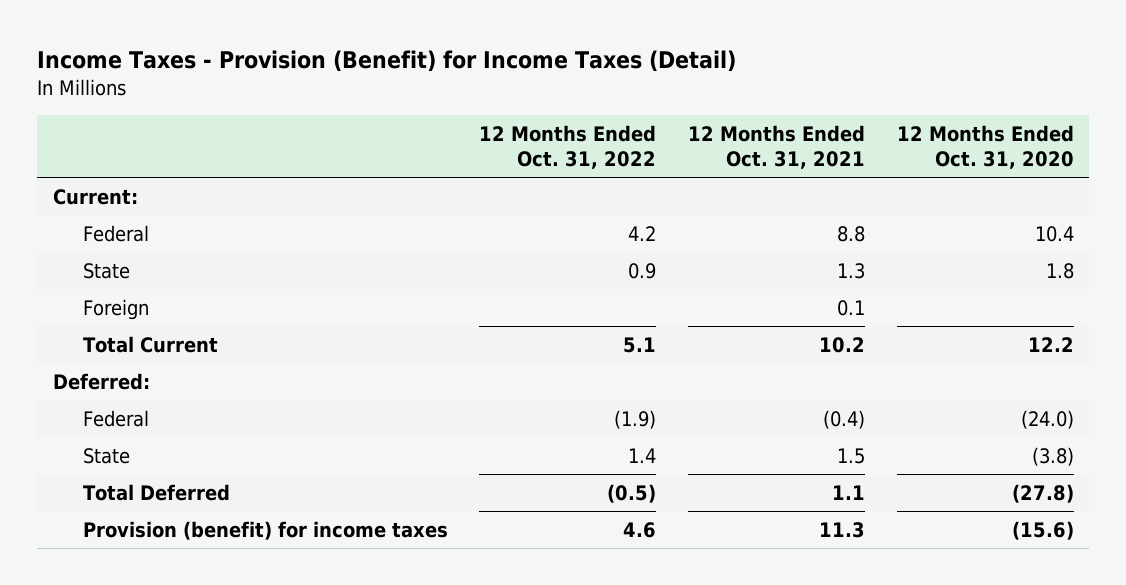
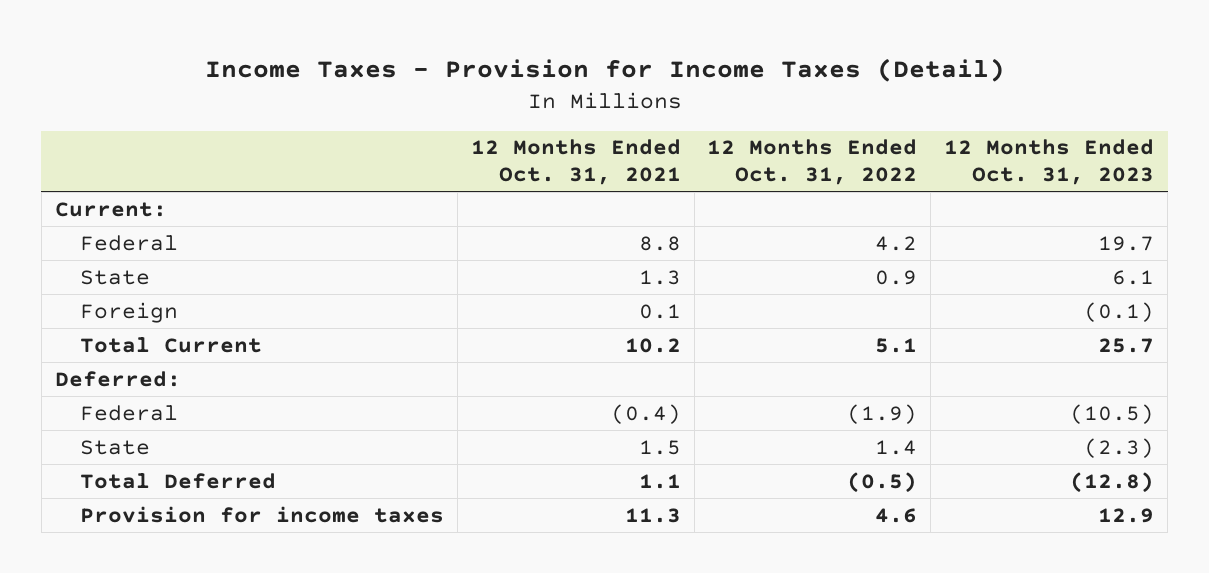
[36,50,736,73] Income Taxes - Provision (Benefit) for Income Taxes (Detail) -> [204,57,1005,82] Income Taxes - Provision for Income Taxes (Detail)
[896,125,1074,170] 12 Months Ended Oct. 31, 2020 -> none
none -> [944,139,1155,185] 12 Months Ended Oct. 31, 2023
[82,520,448,540] Provision (benefit) for income taxes -> [79,505,444,523] Provision for income taxes

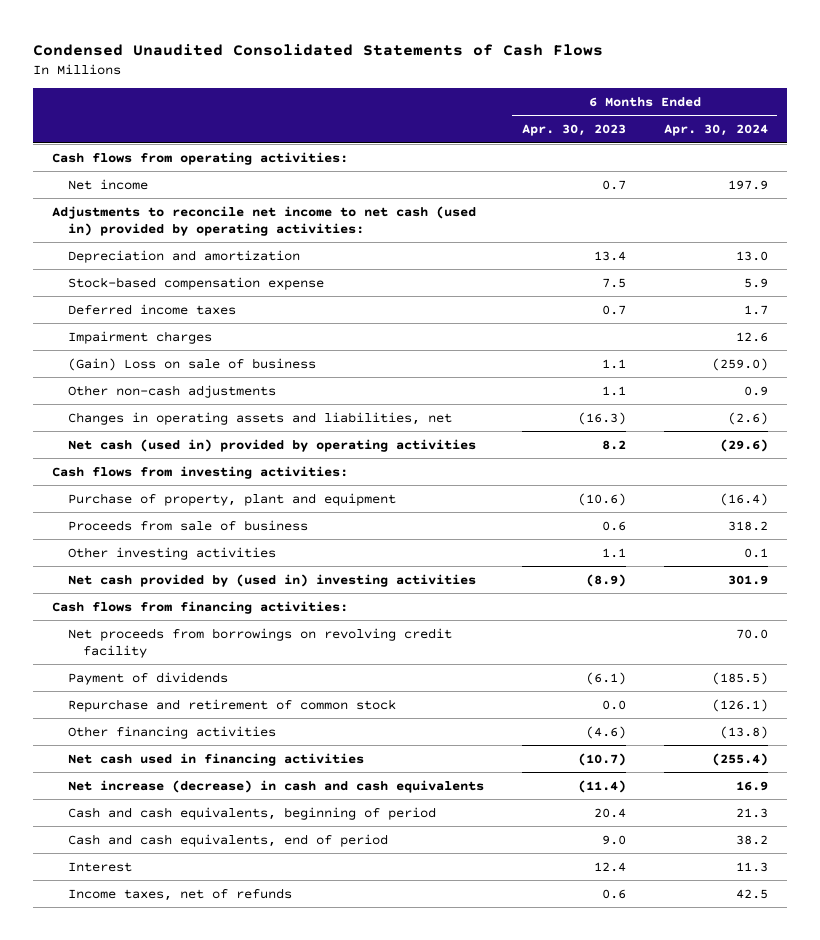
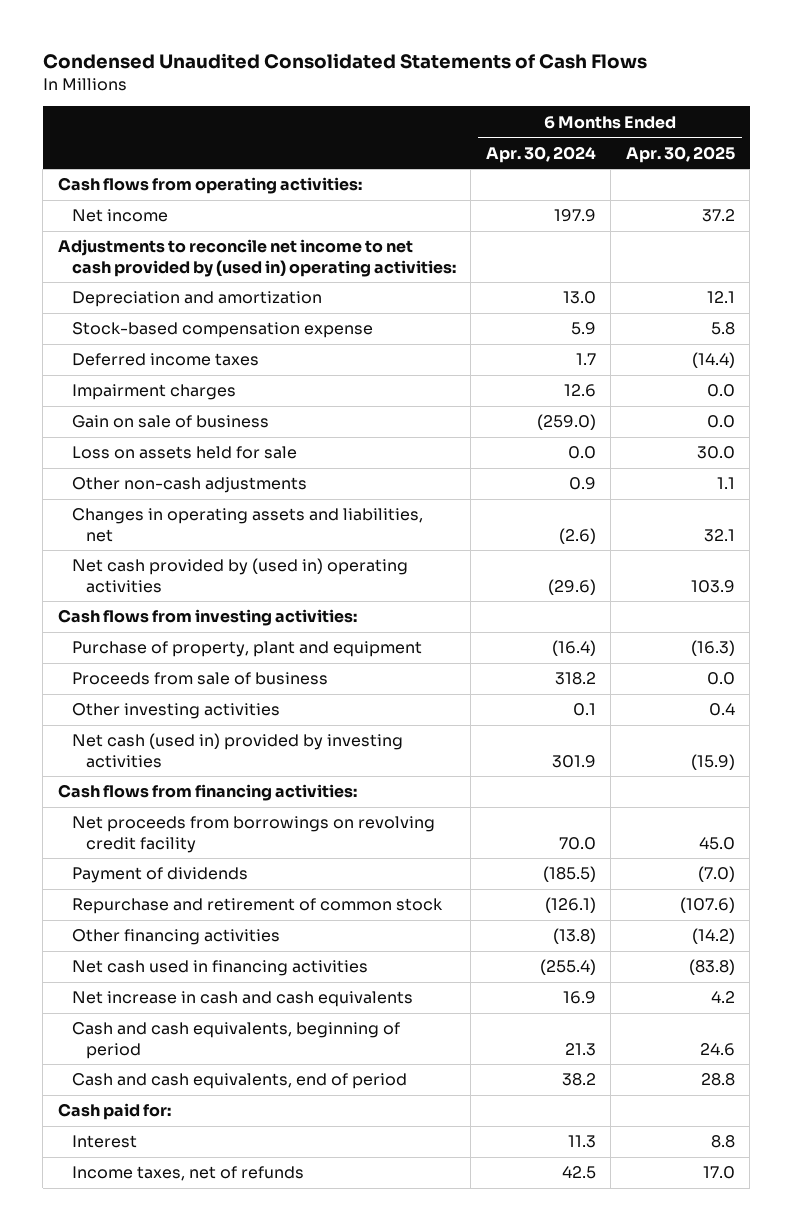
[521,124,626,137] Apr. 30, 2023 -> none
none -> [625,145,735,163] Apr. 30, 2025
[51,205,476,236] Adjustments to reconcile net income to net cash (used in) provided by operating activities: -> [57,239,456,277] Adjustments to reconcile net income to net cash provided by (used in) operating activities:
[67,357,316,371] (Gain) Loss on sale of business -> [71,415,269,429] Gain on sale of business
none -> [71,446,297,460] Loss on assets held for sale
[67,438,476,452] Net cash (used in) provided by operating activities -> [71,558,408,593] Net cash provided by (used in) operating activities
[67,573,476,587] Net cash provided by (used in) investing activities -> [71,733,403,768] Net cash (used in) provided by investing activities
[67,779,484,793] Net increase (decrease) in cash and cash equivalents -> [71,991,413,1008] Net increase in cash and cash equivalents
none -> [57,1103,171,1121] Cash paid for:

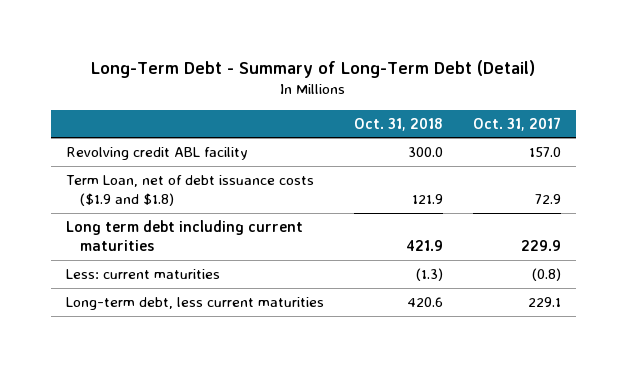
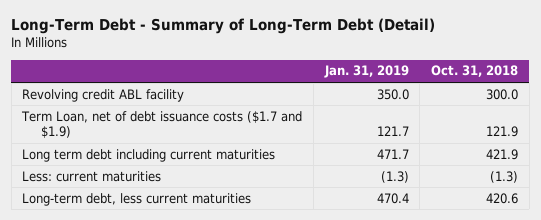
[472,116,561,131] Oct. 31, 2017 -> none
none -> [323,65,409,79] Jan. 31, 2019
[65,175,314,207] Term Loan, net of debt issuance costs ($1.9 and $1.8) -> [21,110,303,139] Term Loan, net of debt issuance costs ($1.7 and $1.9)

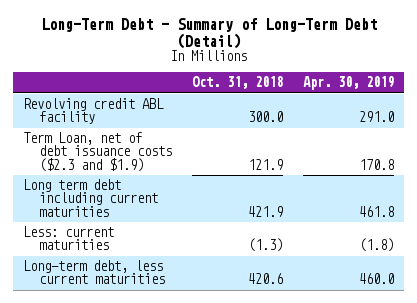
[323,65,409,79] Jan. 31, 2019 -> none
none -> [303,76,395,91] Apr. 30, 2019
[21,110,303,139] Term Loan, net of debt issuance costs ($1.7 and $1.9) -> [23,132,173,172] Term Loan, net of debt issuance costs ($2.3 and $1.9)

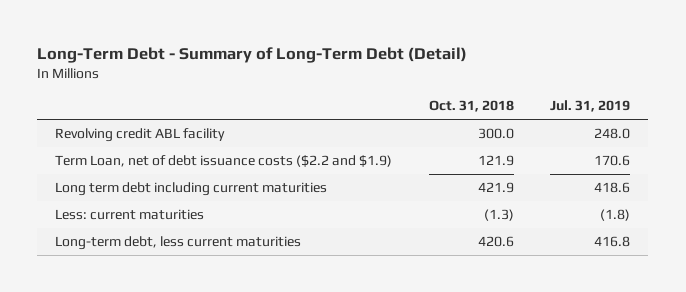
[303,76,395,91] Apr. 30, 2019 -> none
none -> [550,100,631,113] Jul. 31, 2019
[23,132,173,172] Term Loan, net of debt issuance costs ($2.3 and $1.9) -> [55,154,393,167] Term Loan, net of debt issuance costs ($2.2 and $1.9)

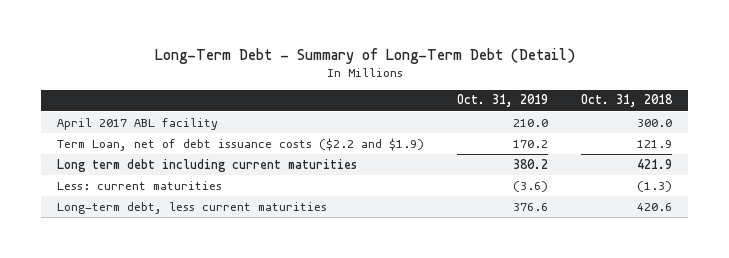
[550,100,631,113] Jul. 31, 2019 -> none
none -> [457,94,549,108] Oct. 31, 2019
[55,127,226,142] Revolving credit ABL facility -> [57,117,219,130] April 2017 ABL facility

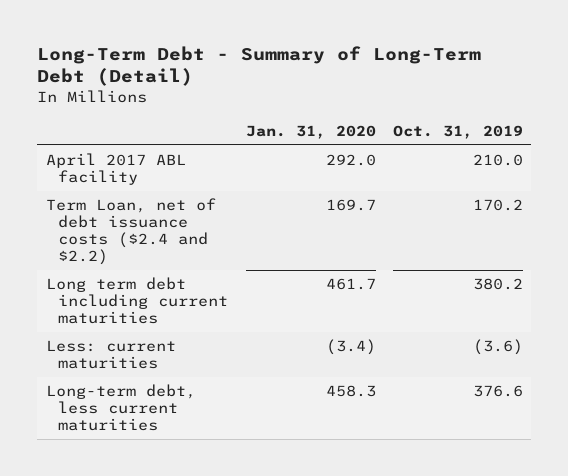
[580,94,673,108] Oct. 31, 2018 -> none
none -> [245,125,376,140] Jan. 31, 2020
[57,137,425,151] Term Loan, net of debt issuance costs ($2.2 and $1.9) -> [45,198,216,266] Term Loan, net of debt issuance costs ($2.4 and $2.2)

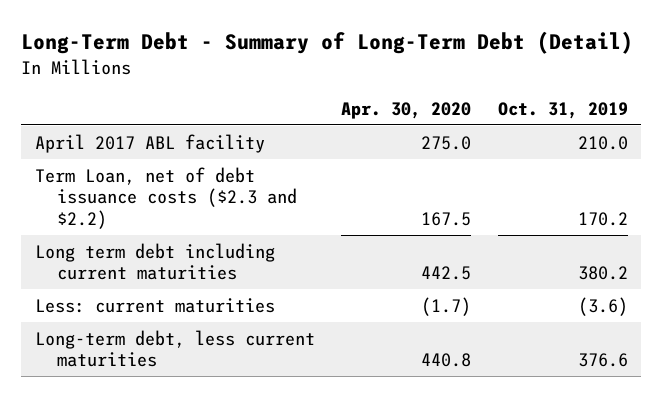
[245,125,376,140] Jan. 31, 2020 -> none
none -> [341,101,472,119] Apr. 30, 2020
[45,198,216,266] Term Loan, net of debt issuance costs ($2.4 and $2.2) -> [34,166,298,230] Term Loan, net of debt issuance costs ($2.3 and $2.2)

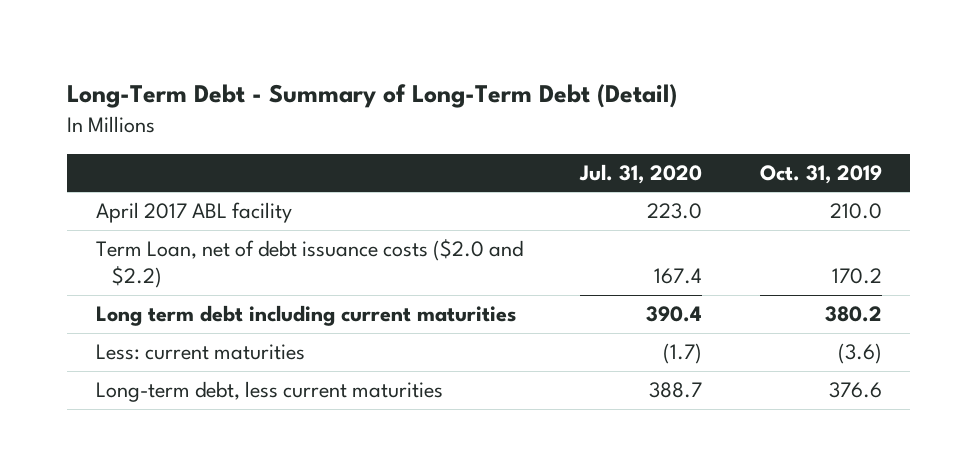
[341,101,472,119] Apr. 30, 2020 -> none
none -> [579,163,703,184] Jul. 31, 2020
[34,166,298,230] Term Loan, net of debt issuance costs ($2.3 and $2.2) -> [96,239,524,289] Term Loan, net of debt issuance costs ($2.0 and $2.2)

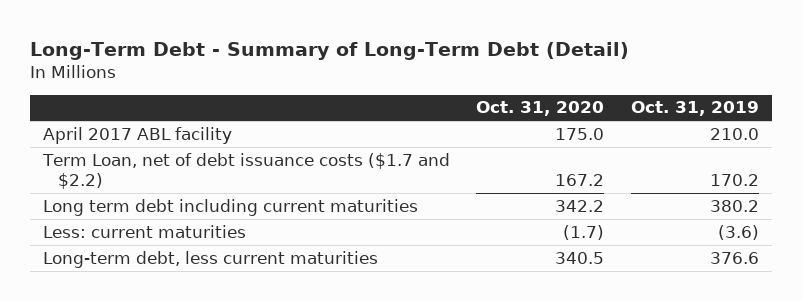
[579,163,703,184] Jul. 31, 2020 -> none
none -> [476,101,605,117] Oct. 31, 2020
[96,239,524,289] Term Loan, net of debt issuance costs ($2.0 and $2.2) -> [42,152,451,190] Term Loan, net of debt issuance costs ($1.7 and $2.2)

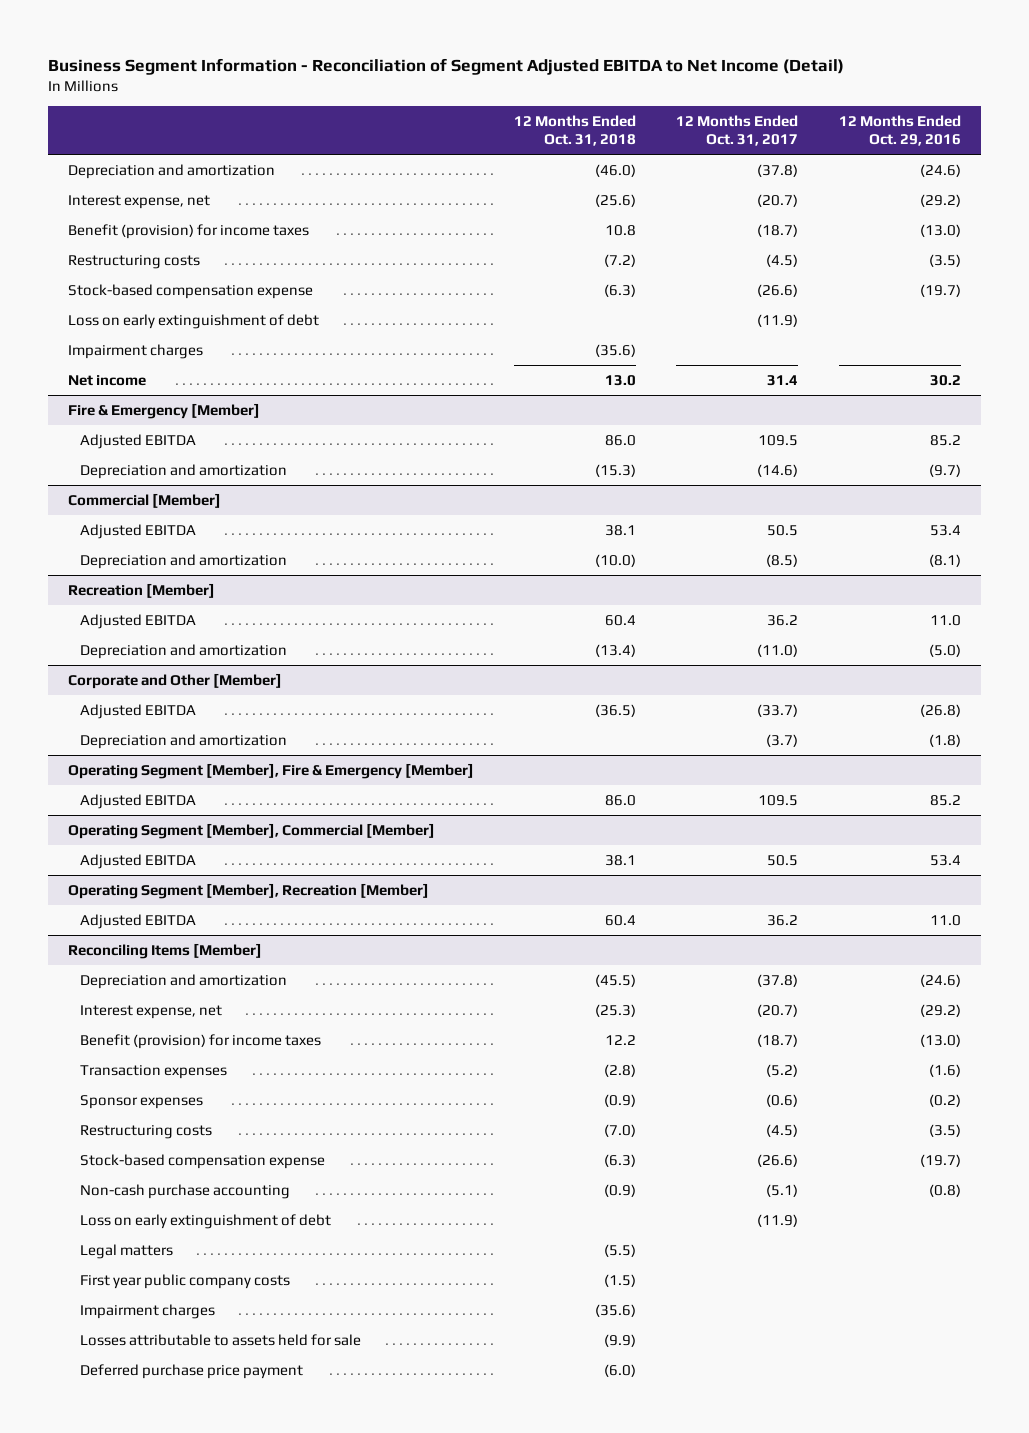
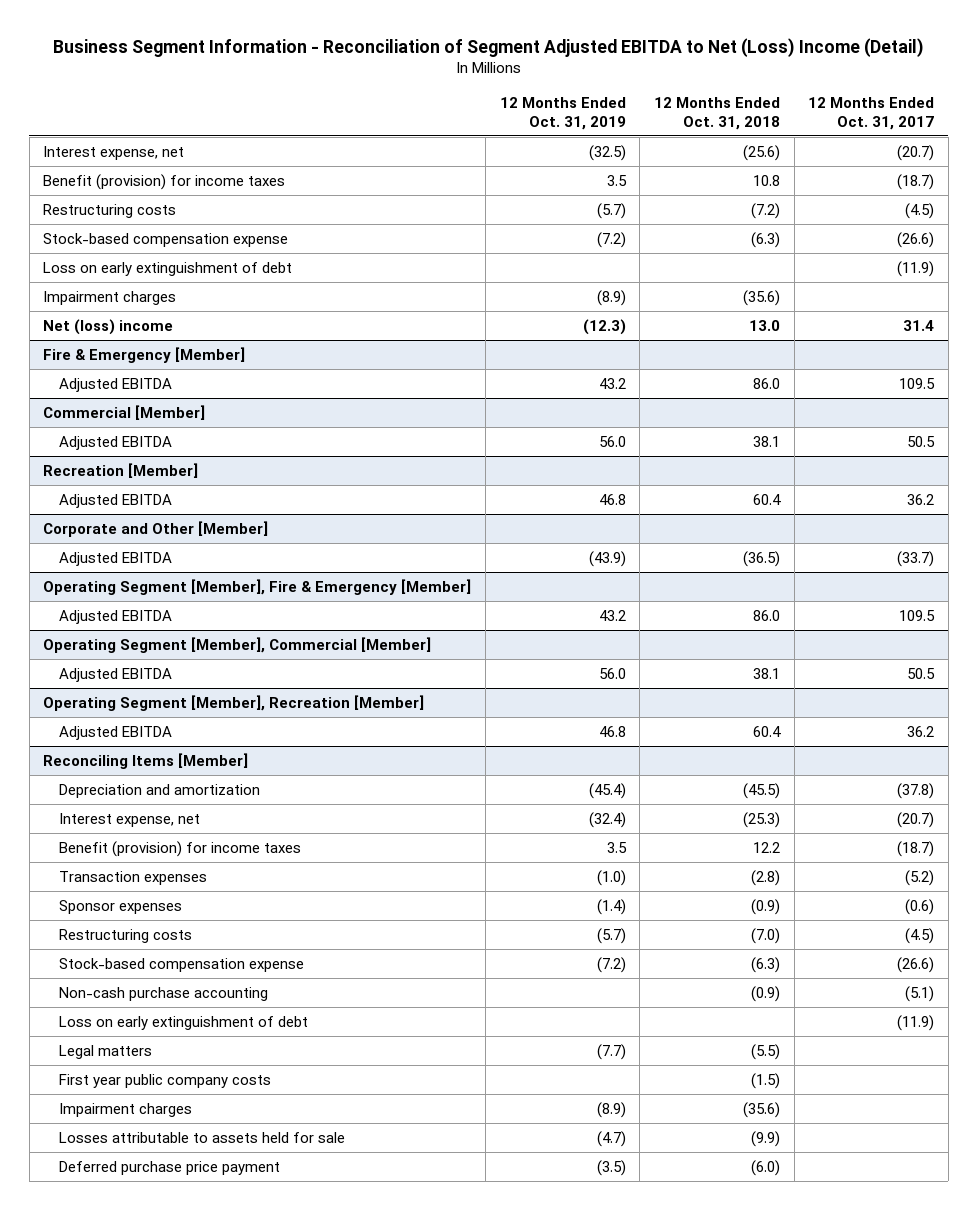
[47,57,844,75] Business Segment Information - Reconciliation of Segment Adjusted EBITDA to Net Income (Detail) -> [52,37,924,57] Business Segment Information - Reconciliation of Segment Adjusted EBITDA to Net (Loss) Income (Detail)
[838,114,961,147] 12 Months Ended Oct. 29, 2016 -> none
none -> [499,97,626,130] 12 Months Ended Oct. 31, 2019
[67,163,275,179] Depreciation and amortization -> none
[67,374,146,386] Net income -> [43,319,174,336] Net (loss) income
[79,463,287,479] Depreciation and amortization -> none
[79,553,287,569] Depreciation and amortization -> none
[79,643,287,659] Depreciation and amortization -> none
[79,733,287,749] Depreciation and amortization -> none

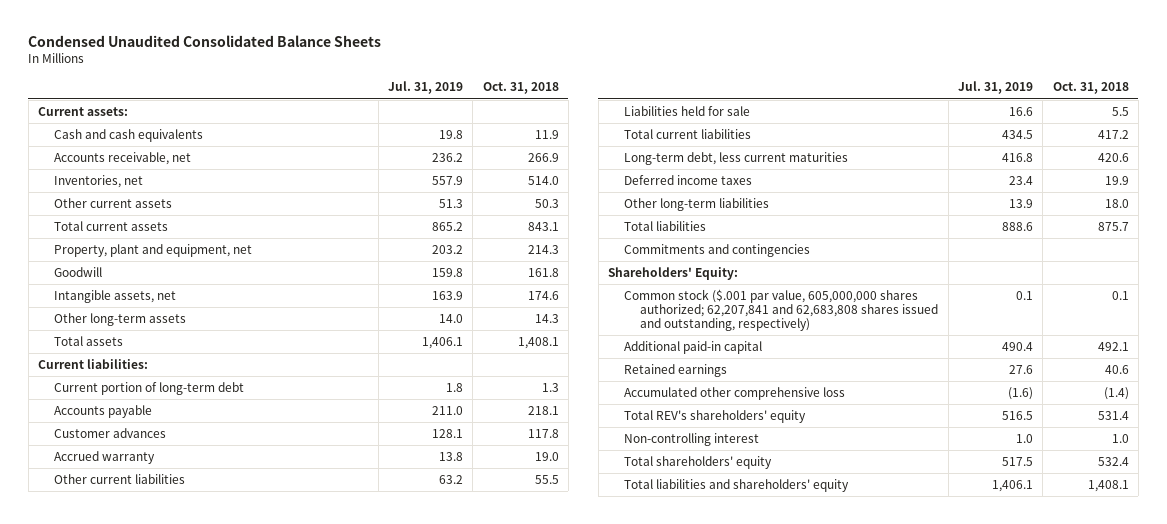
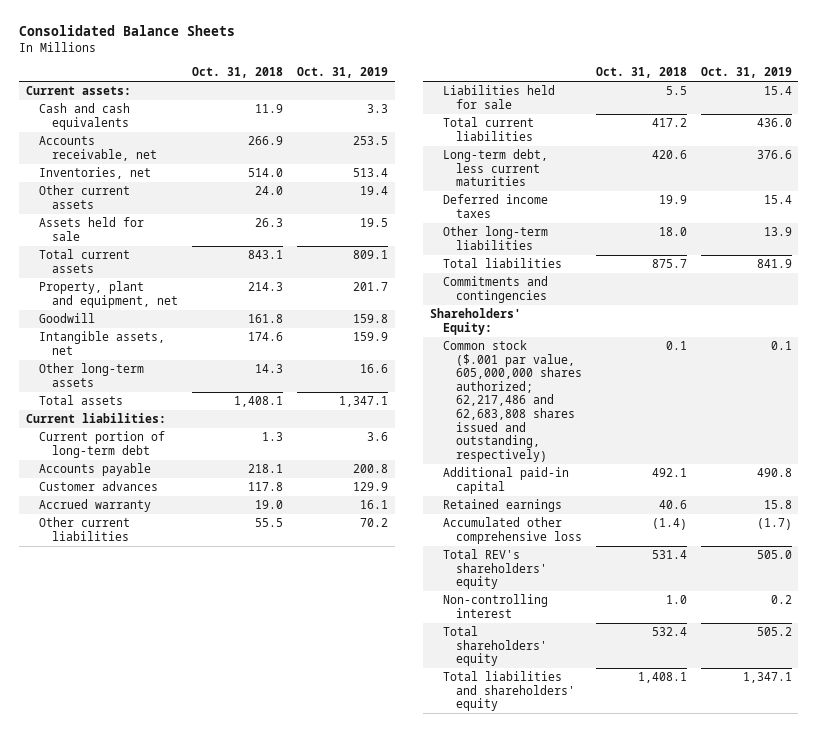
[28,35,382,48] Condensed Unaudited Consolidated Balance Sheets -> [18,25,235,37] Consolidated Balance Sheets
[387,81,463,95] Jul. 31, 2019 -> none
none -> [296,67,388,79] Oct. 31, 2019
[534,199,559,209] 50.3 -> [254,186,283,196] 24.0
none -> [38,217,144,241] Assets held for sale
[624,289,939,332] Common stock ($.001 par value, 605,000,000 shares authorized; 62,207,841 and 62,683,808 shares issued and outstanding, respectively) -> [442,340,582,462] Common stock ($.001 par value, 605,000,000 shares authorized; 62,217,486 and 62,683,808 shares issued and outstanding, respectively)

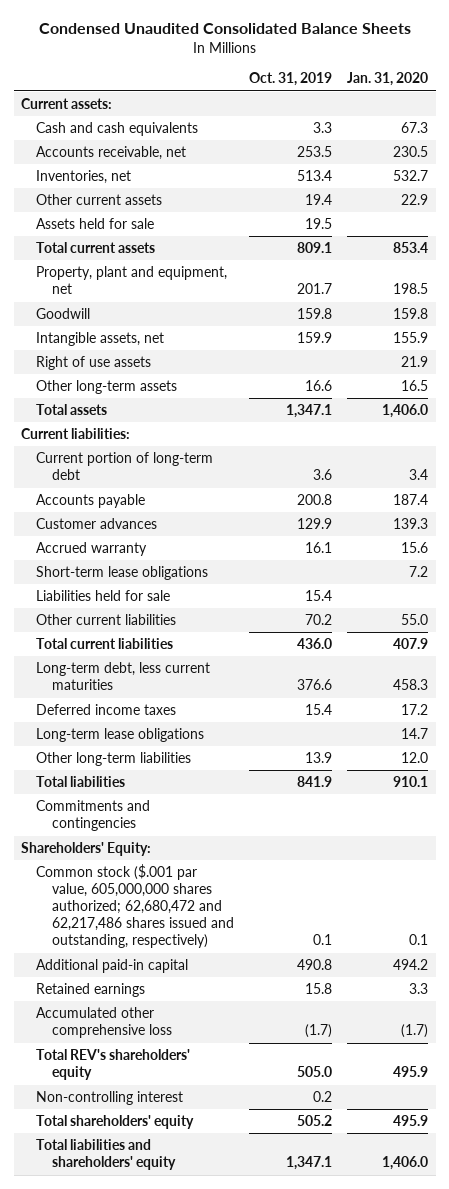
[18,25,235,37] Consolidated Balance Sheets -> [38,23,411,35] Condensed Unaudited Consolidated Balance Sheets
[191,67,283,79] Oct. 31, 2018 -> none
none -> [347,72,429,87] Jan. 31, 2020
none -> [36,356,152,371] Right of use assets
none -> [36,566,209,581] Short-term lease obligations
[38,517,130,541] Other current liabilities -> [36,614,177,626] Other current liabilities
none -> [36,728,205,743] Long-term lease obligations
[442,340,582,462] Common stock ($.001 par value, 605,000,000 shares authorized; 62,217,486 and 62,683,808 shares issued and outstanding, respectively) -> [36,864,234,949] Common stock ($.001 par value, 605,000,000 shares authorized; 62,680,472 and 62,217,486 shares issued and outstanding, respectively)

